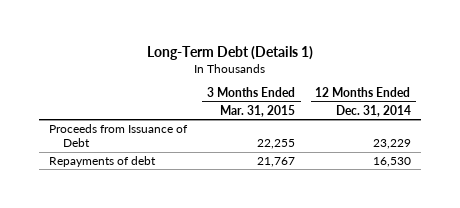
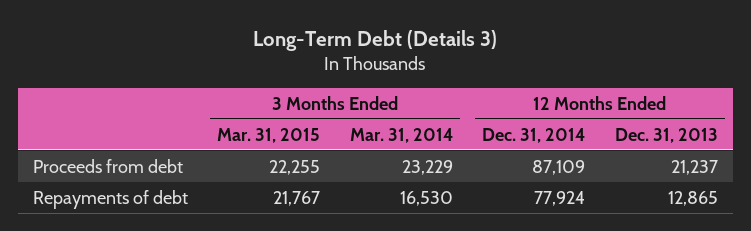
[146,46,313,61] Long-Term Debt (Details 1) -> [253,30,498,52] Long-Term Debt (Details 3)
none -> [349,127,453,143] Mar. 31, 2014
none -> [614,127,718,143] Dec. 31, 2013
[49,123,189,148] Proceeds from Issuance of Debt -> [32,158,183,173] Proceeds from debt
[372,139,411,150] 23,229 -> [532,159,586,175] 87,109
[372,156,411,167] 16,530 -> [534,190,586,206] 77,924

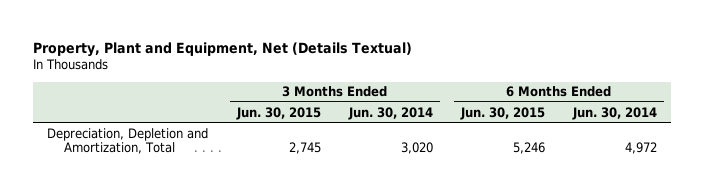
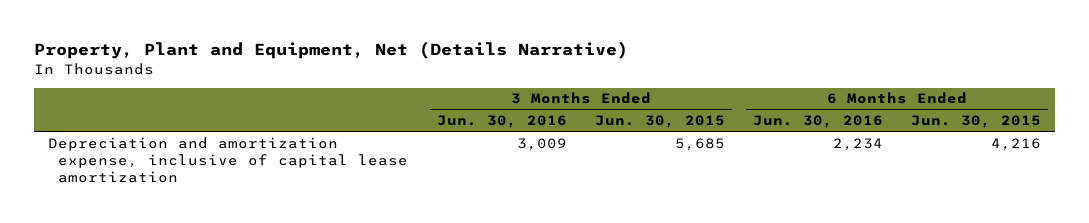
[33,41,413,57] Property, Plant and Equipment, Net (Details Textual) -> [34,41,629,60] Property, Plant and Equipment, Net (Details Narrative)
[347,106,433,120] Jun. 30, 2014 -> none
[572,106,658,120] Jun. 30, 2014 -> none
none -> [436,115,567,129] Jun. 30, 2016
none -> [752,115,883,129] Jun. 30, 2016
[47,127,209,155] Depreciation, Depletion and Amortization, Total -> [48,136,409,184] Depreciation and amortization expense, inclusive of capital lease amortization
[288,142,321,155] 2,745 -> [674,137,725,151] 5,685
[512,142,545,155] 5,246 -> [991,137,1042,151] 4,216

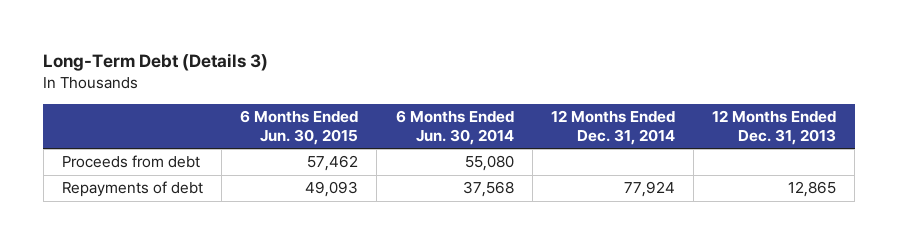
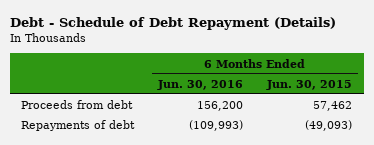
[43,53,269,72] Long-Term Debt (Details 3) -> [9,17,336,31] Debt - Schedule of Debt Repayment (Details)
[395,110,514,145] 6 Months Ended Jun. 30, 2014 -> none
[550,110,675,145] 12 Months Ended Dec. 31, 2014 -> none
[712,110,837,145] 12 Months Ended Dec. 31, 2013 -> none
none -> [157,79,244,90] Jun. 30, 2016
[305,181,359,198] 49,093 -> [305,120,353,132] (49,093)

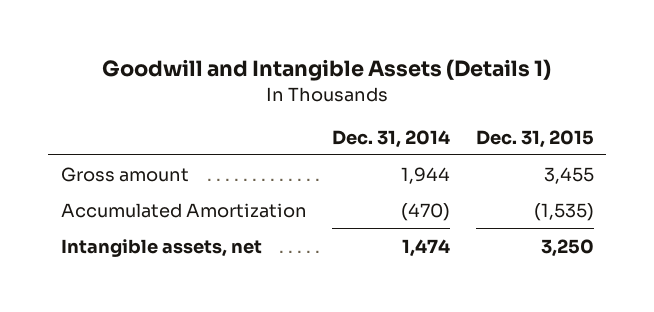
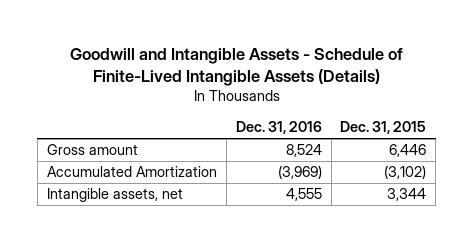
[102,59,552,82] Goodwill and Intangible Assets (Details 1) -> [69,47,403,87] Goodwill and Intangible Assets - Schedule of Finite-Lived Intangible Assets (Details)
[332,129,451,148] Dec. 31, 2014 -> none
none -> [235,121,322,135] Dec. 31, 2016
[543,166,594,184] 3,455 -> [389,144,427,158] 6,446
[533,202,594,221] (1,535) -> [384,165,427,180] (3,102)
[540,238,594,257] 3,250 -> [387,188,427,202] 3,344

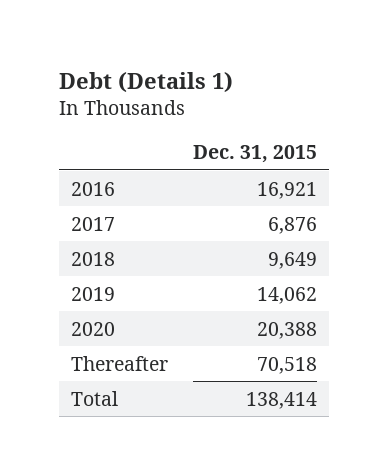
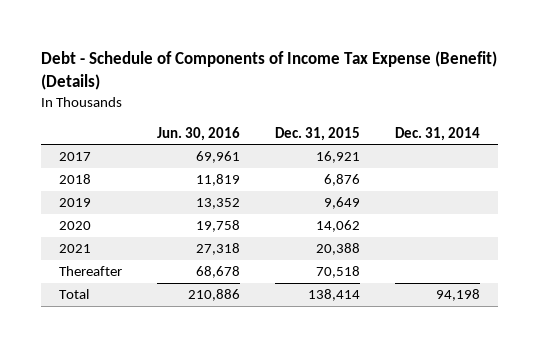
[58,71,233,93] Debt (Details 1) -> [40,50,497,90] Debt - Schedule of Components of Income Tax Expense (Benefit) (Details)
none -> [156,126,240,141] Jun. 30, 2016
none -> [394,126,480,141] Dec. 31, 2014
[71,181,116,196] 2016 -> [58,152,91,162] 2017
[71,216,116,231] 2017 -> [58,174,91,185] 2018
[71,251,116,266] 2018 -> [58,198,91,208] 2019
[71,286,116,301] 2019 -> [58,221,91,231] 2020
[71,321,116,336] 2020 -> [58,244,91,254] 2021

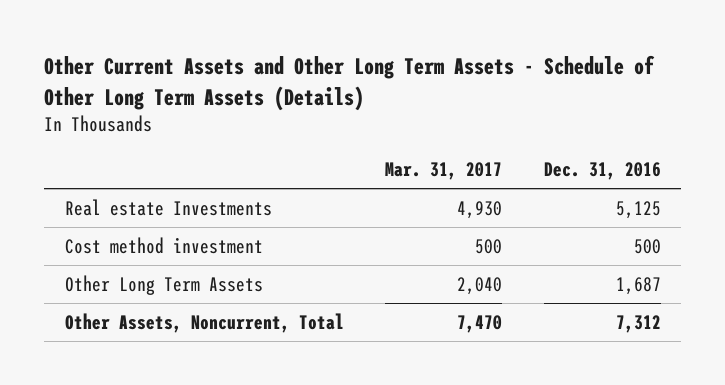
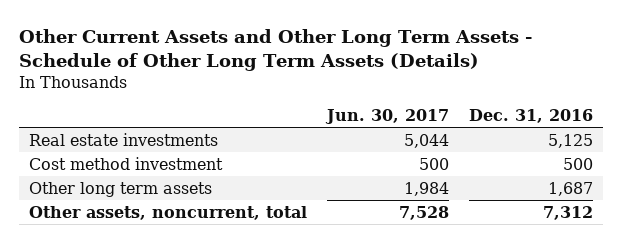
[385,162,503,181] Mar. 31, 2017 -> none
none -> [324,109,449,125] Jun. 30, 2017
[64,198,272,216] Real estate Investments -> [28,132,218,146] Real estate investments
[64,274,263,295] Other Long Term Assets -> [28,181,212,197] Other long term assets
[64,312,344,333] Other Assets, Noncurrent, Total -> [28,205,307,220] Other assets, noncurrent, total

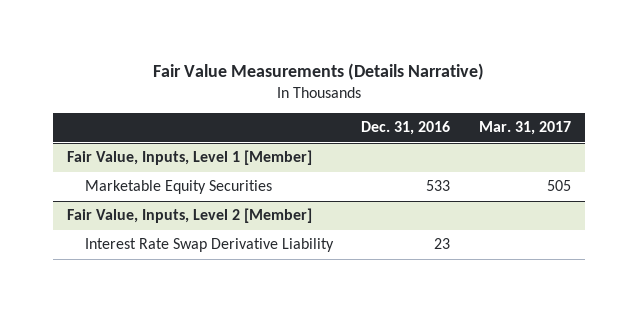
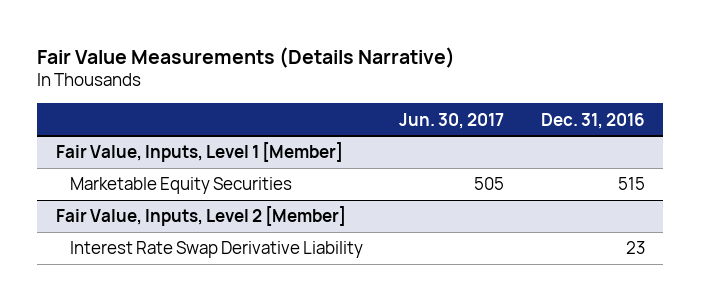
[478,121,571,136] Mar. 31, 2017 -> none
none -> [399,112,505,129] Jun. 30, 2017
[426,180,451,192] 533 -> [618,177,646,191] 515

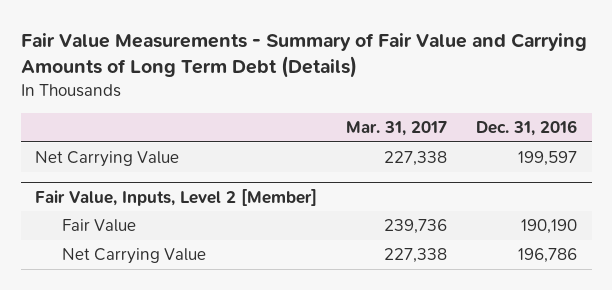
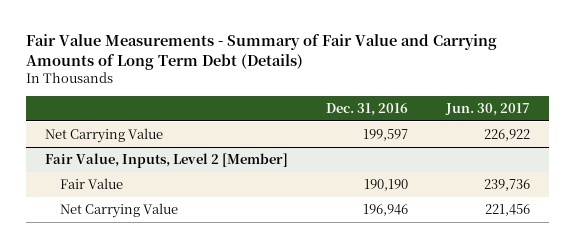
[346,121,448,137] Mar. 31, 2017 -> none
none -> [445,103,531,117] Jun. 30, 2017
[518,248,578,264] 196,786 -> [363,204,409,217] 196,946

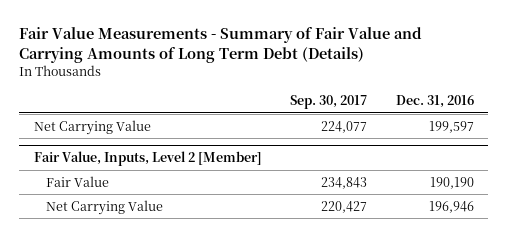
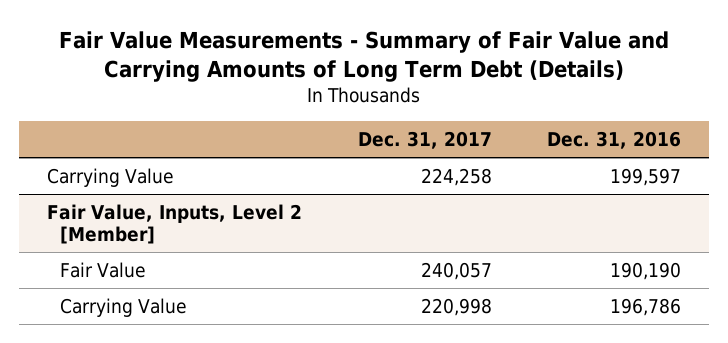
[290,95,368,110] Sep. 30, 2017 -> none
none -> [357,130,492,149] Dec. 31, 2017
[33,119,151,135] Net Carrying Value -> [46,167,174,187] Carrying Value
[45,199,163,215] Net Carrying Value -> [60,297,188,317] Carrying Value
[428,200,474,213] 196,946 -> [610,297,682,316] 196,786

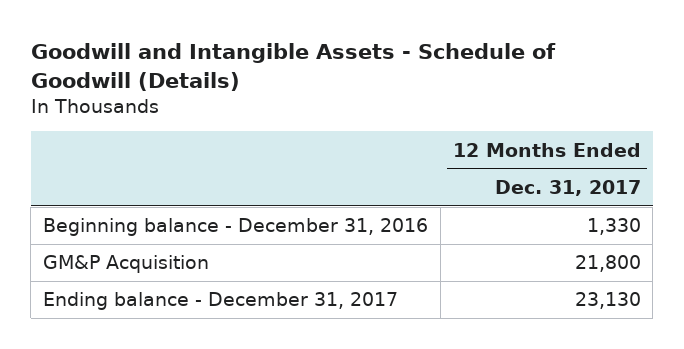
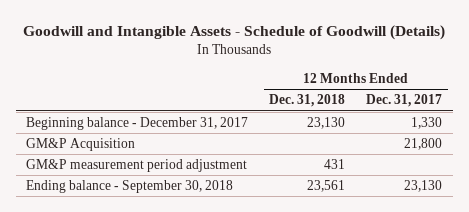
none -> [269,94,346,108] Dec. 31, 2018
[43,218,429,237] Beginning balance - December 31, 2016 -> [26,117,249,131] Beginning balance - December 31, 2017
none -> [26,159,248,173] GM&P measurement period adjustment
[43,292,399,311] Ending balance - December 31, 2017 -> [26,180,234,194] Ending balance - September 30, 2018

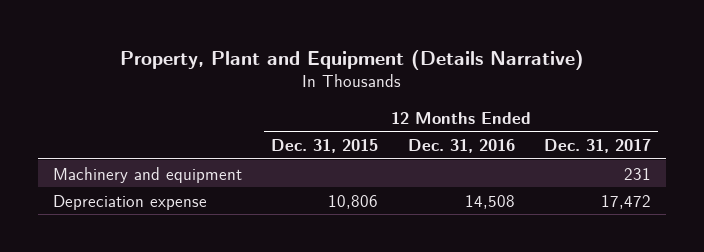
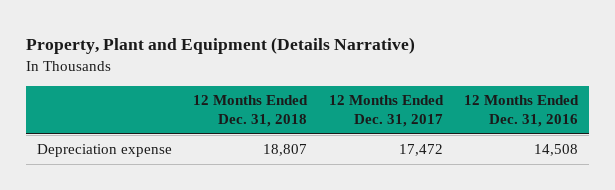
[271,139,379,154] Dec. 31, 2015 -> none
none -> [193,95,309,128] 12 Months Ended Dec. 31, 2018
[52,166,242,183] Machinery and equipment -> none

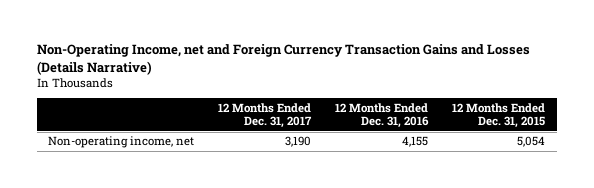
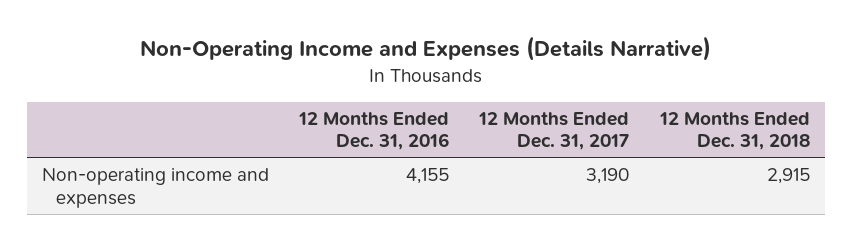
[36,44,530,75] Non-Operating Income, net and Foreign Currency Transaction Gains and Losses (Details Narrative) -> [139,36,711,62] Non-Operating Income and Expenses (Details Narrative)
[452,102,546,129] 12 Months Ended Dec. 31, 2015 -> none
none -> [658,111,810,151] 12 Months Ended Dec. 31, 2018
[48,136,195,149] Non-operating income, net -> [41,168,269,208] Non-operating income and expenses

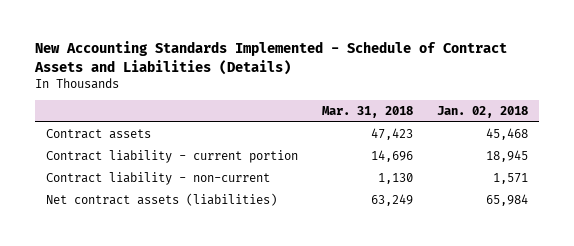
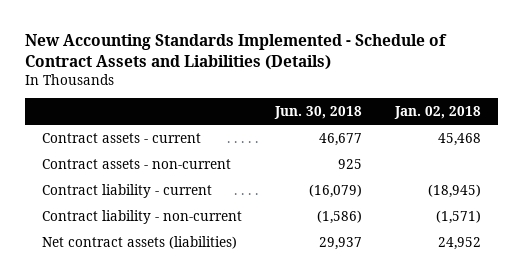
[321,105,413,118] Mar. 31, 2018 -> none
none -> [273,106,362,120] Jun. 30, 2018
[46,129,152,140] Contract assets -> [41,132,201,143] Contract assets - current
none -> [41,158,231,169] Contract assets - non-current
[46,150,299,164] Contract liability - current portion -> [41,183,212,198] Contract liability - current
[485,150,528,163] 18,945 -> [428,183,482,198] (18,945)
[492,173,528,185] 1,571 -> [436,209,482,224] (1,571)
[485,194,528,207] 65,984 -> [438,236,482,250] 24,952

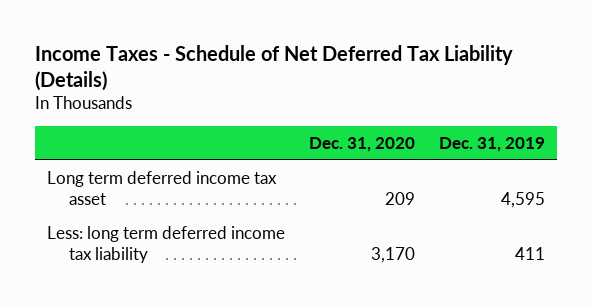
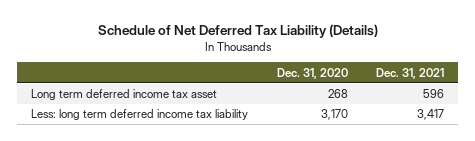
[34,44,513,91] Income Taxes - Schedule of Net Deferred Tax Liability (Details) -> [97,24,378,39] Schedule of Net Deferred Tax Liability (Details)
[438,136,545,152] Dec. 31, 2019 -> none
none -> [376,67,445,79] Dec. 31, 2021
[384,191,415,205] 209 -> [327,89,348,99] 268

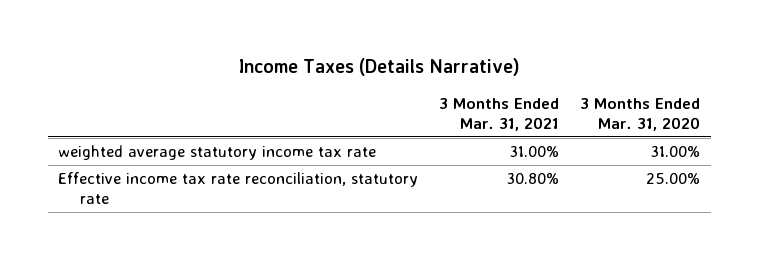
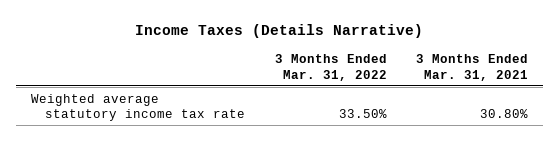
[580,97,701,131] 3 Months Ended Mar. 31, 2020 -> none
none -> [274,54,387,81] 3 Months Ended Mar. 31, 2022
[58,172,419,205] Effective income tax rate reconciliation, statutory rate -> none
[58,145,377,161] weighted average statutory income tax rate -> [30,93,246,121] Weighted average statutory income tax rate
[509,146,560,158] 31.00% -> [480,108,529,118] 30.80%

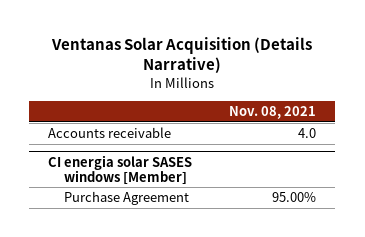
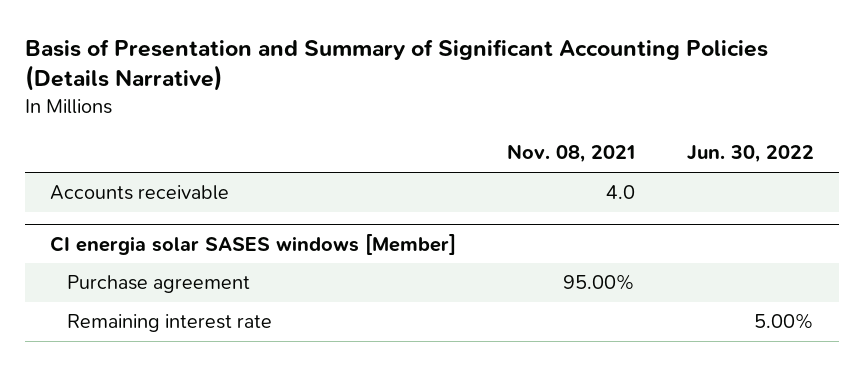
[51,36,313,74] Ventanas Solar Acquisition (Details Narrative) -> [24,38,768,92] Basis of Presentation and Summary of Significant Accounting Policies (Details Narrative)
none -> [686,145,814,164] Jun. 30, 2022
[63,191,189,206] Purchase Agreement -> [66,275,250,294] Purchase agreement
none -> [66,314,272,333] Remaining interest rate

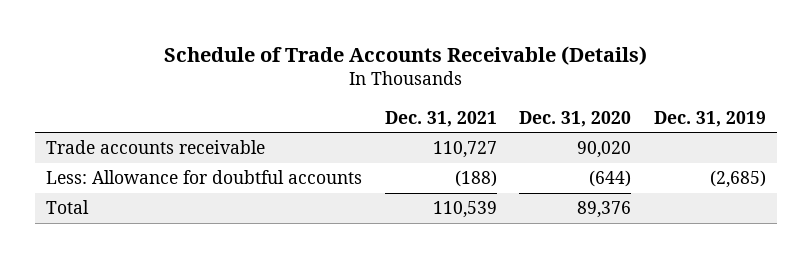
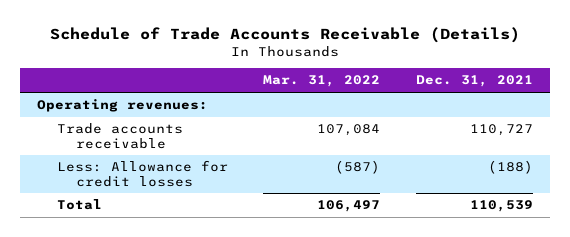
[519,110,632,127] Dec. 31, 2020 -> none
[654,110,767,127] Dec. 31, 2019 -> none
none -> [263,75,381,88] Mar. 31, 2022
none -> [37,99,209,113] Operating revenues:
[46,170,363,185] Less: Allowance for doubtful accounts -> [56,160,228,187] Less: Allowance for credit losses

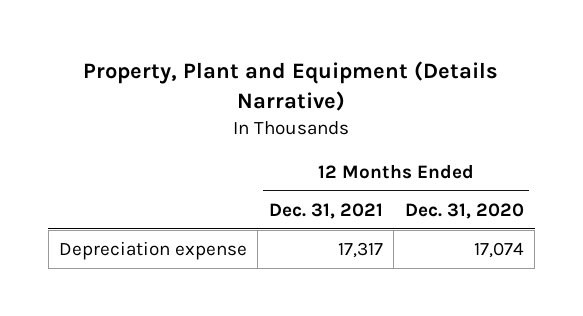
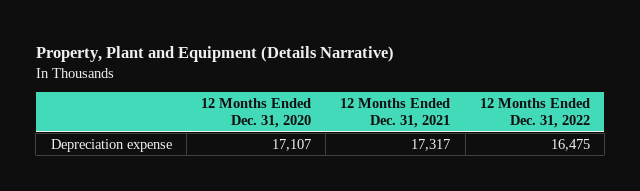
none -> [479,98,590,129] 12 Months Ended Dec. 31, 2022
[473,242,524,259] 17,074 -> [272,138,312,151] 17,107

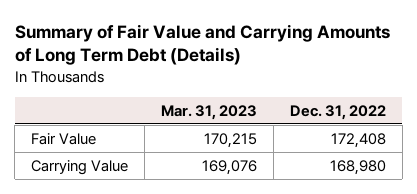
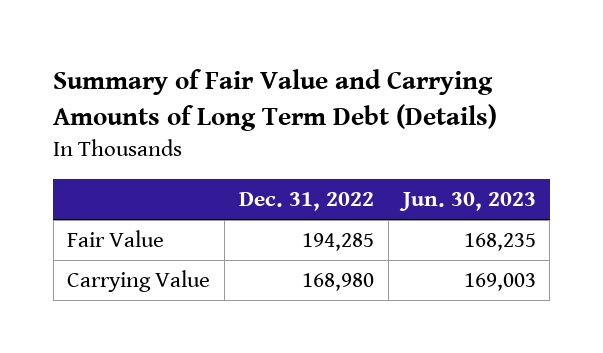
[160,104,257,120] Mar. 31, 2023 -> none
none -> [398,192,536,212] Jun. 30, 2023
[330,132,386,148] 172,408 -> [302,233,375,252] 194,285

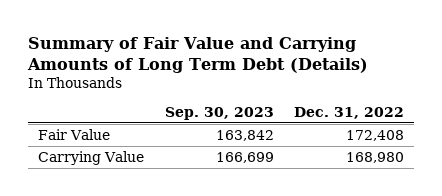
[398,192,536,212] Jun. 30, 2023 -> none
none -> [164,106,274,120] Sep. 30, 2023
[302,233,375,252] 194,285 -> [345,129,404,141] 172,408

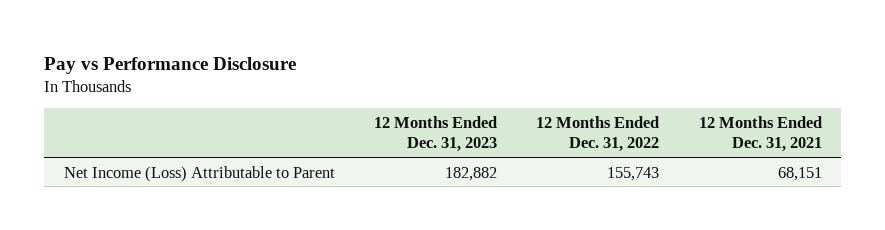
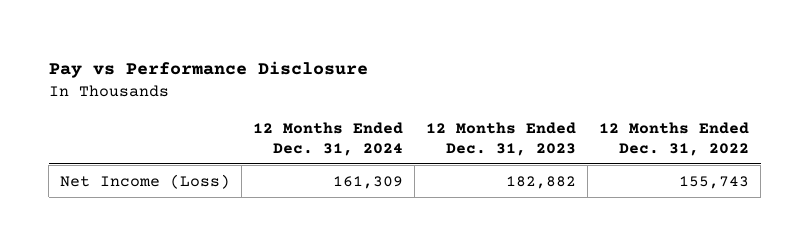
[698,115,822,153] 12 Months Ended Dec. 31, 2021 -> none
none -> [253,121,404,156] 12 Months Ended Dec. 31, 2024
[63,165,335,182] Net Income (Loss) Attributable to Parent -> [60,173,231,189] Net Income (Loss)

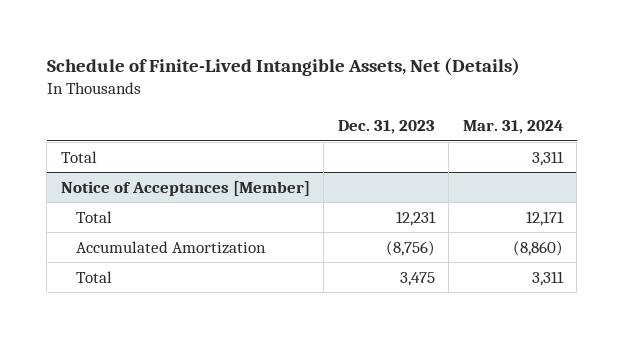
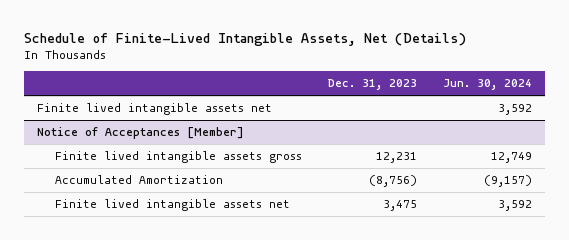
[462,120,563,135] Mar. 31, 2024 -> none
none -> [443,79,533,91] Jun. 30, 2024
[60,150,97,163] Total -> [36,103,272,116] Finite lived intangible assets net
[75,210,112,223] Total -> [55,151,303,164] Finite lived intangible assets gross
[75,270,112,283] Total -> [55,199,291,212] Finite lived intangible assets net

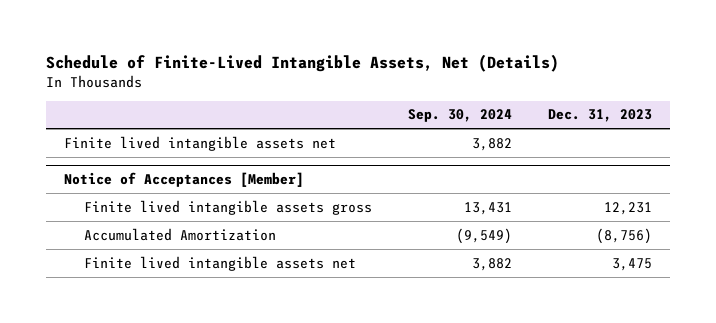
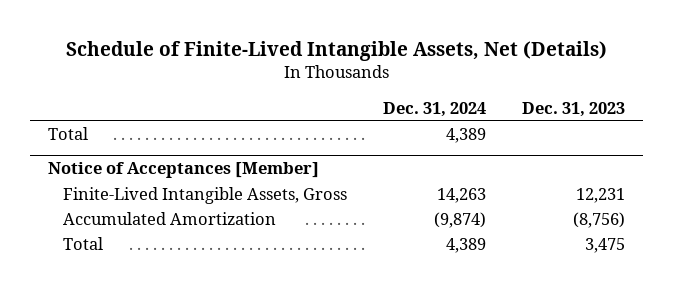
[408,109,513,123] Sep. 30, 2024 -> none
none -> [382,101,486,117] Dec. 31, 2024
[63,135,336,151] Finite lived intangible assets net -> [48,126,89,140] Total
[84,199,373,215] Finite lived intangible assets gross -> [62,186,347,204] Finite-Lived Intangible Assets, Gross
[84,255,357,271] Finite lived intangible assets net -> [62,236,103,250] Total

